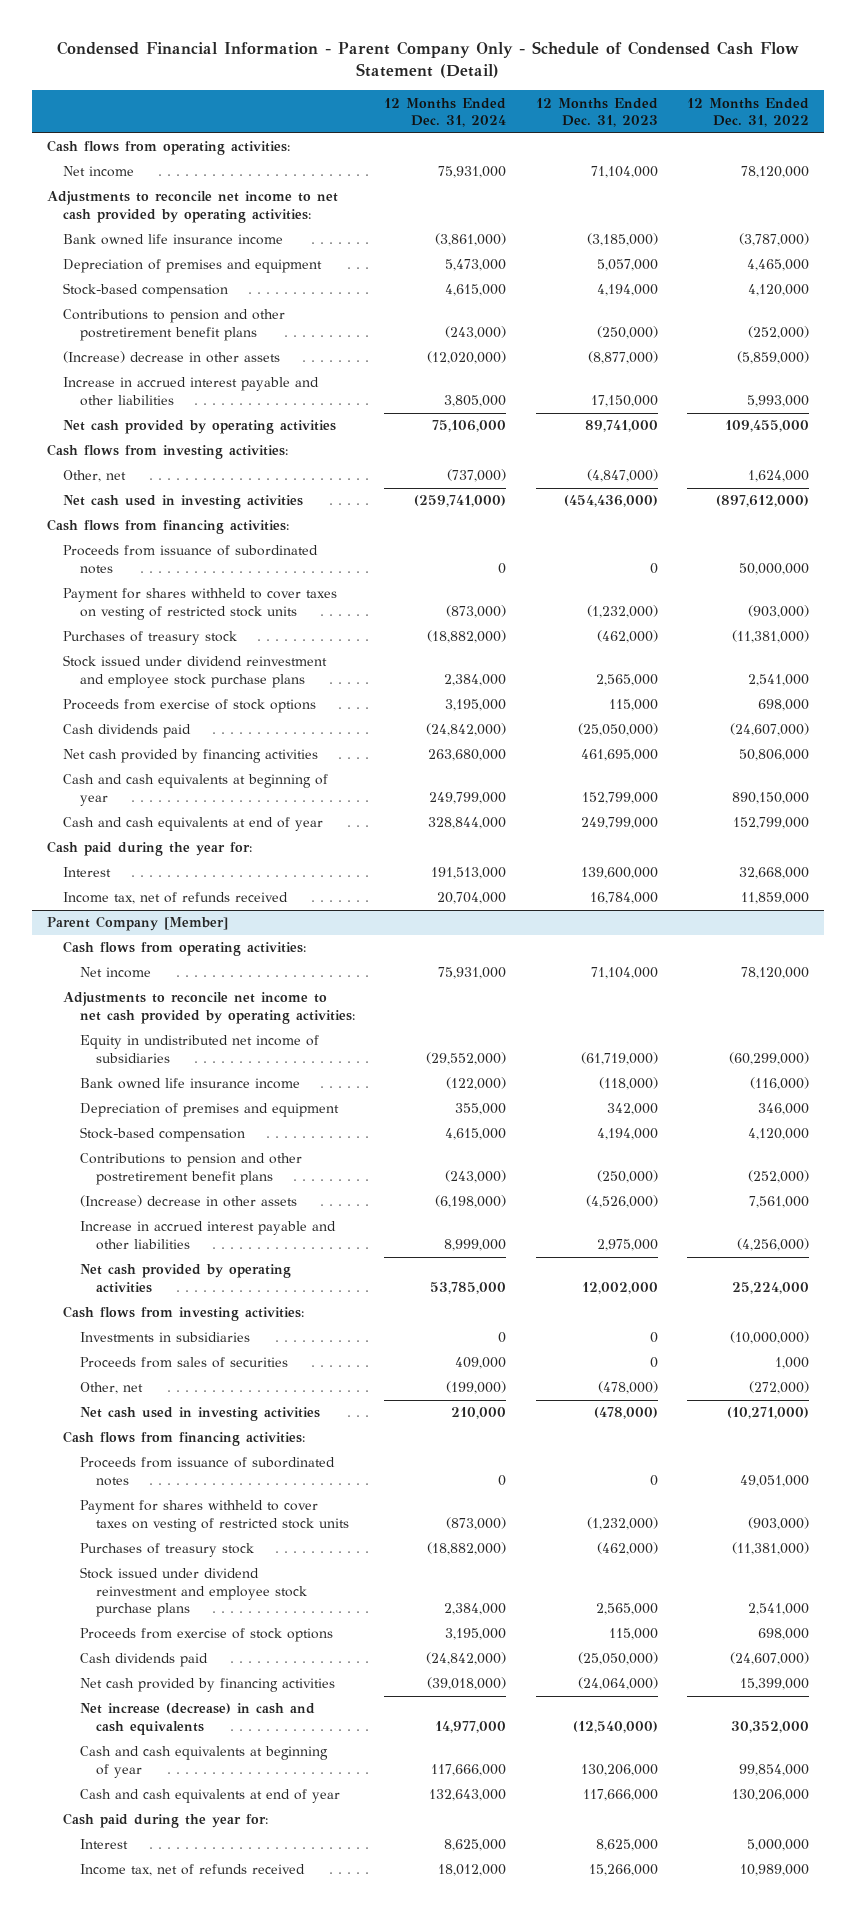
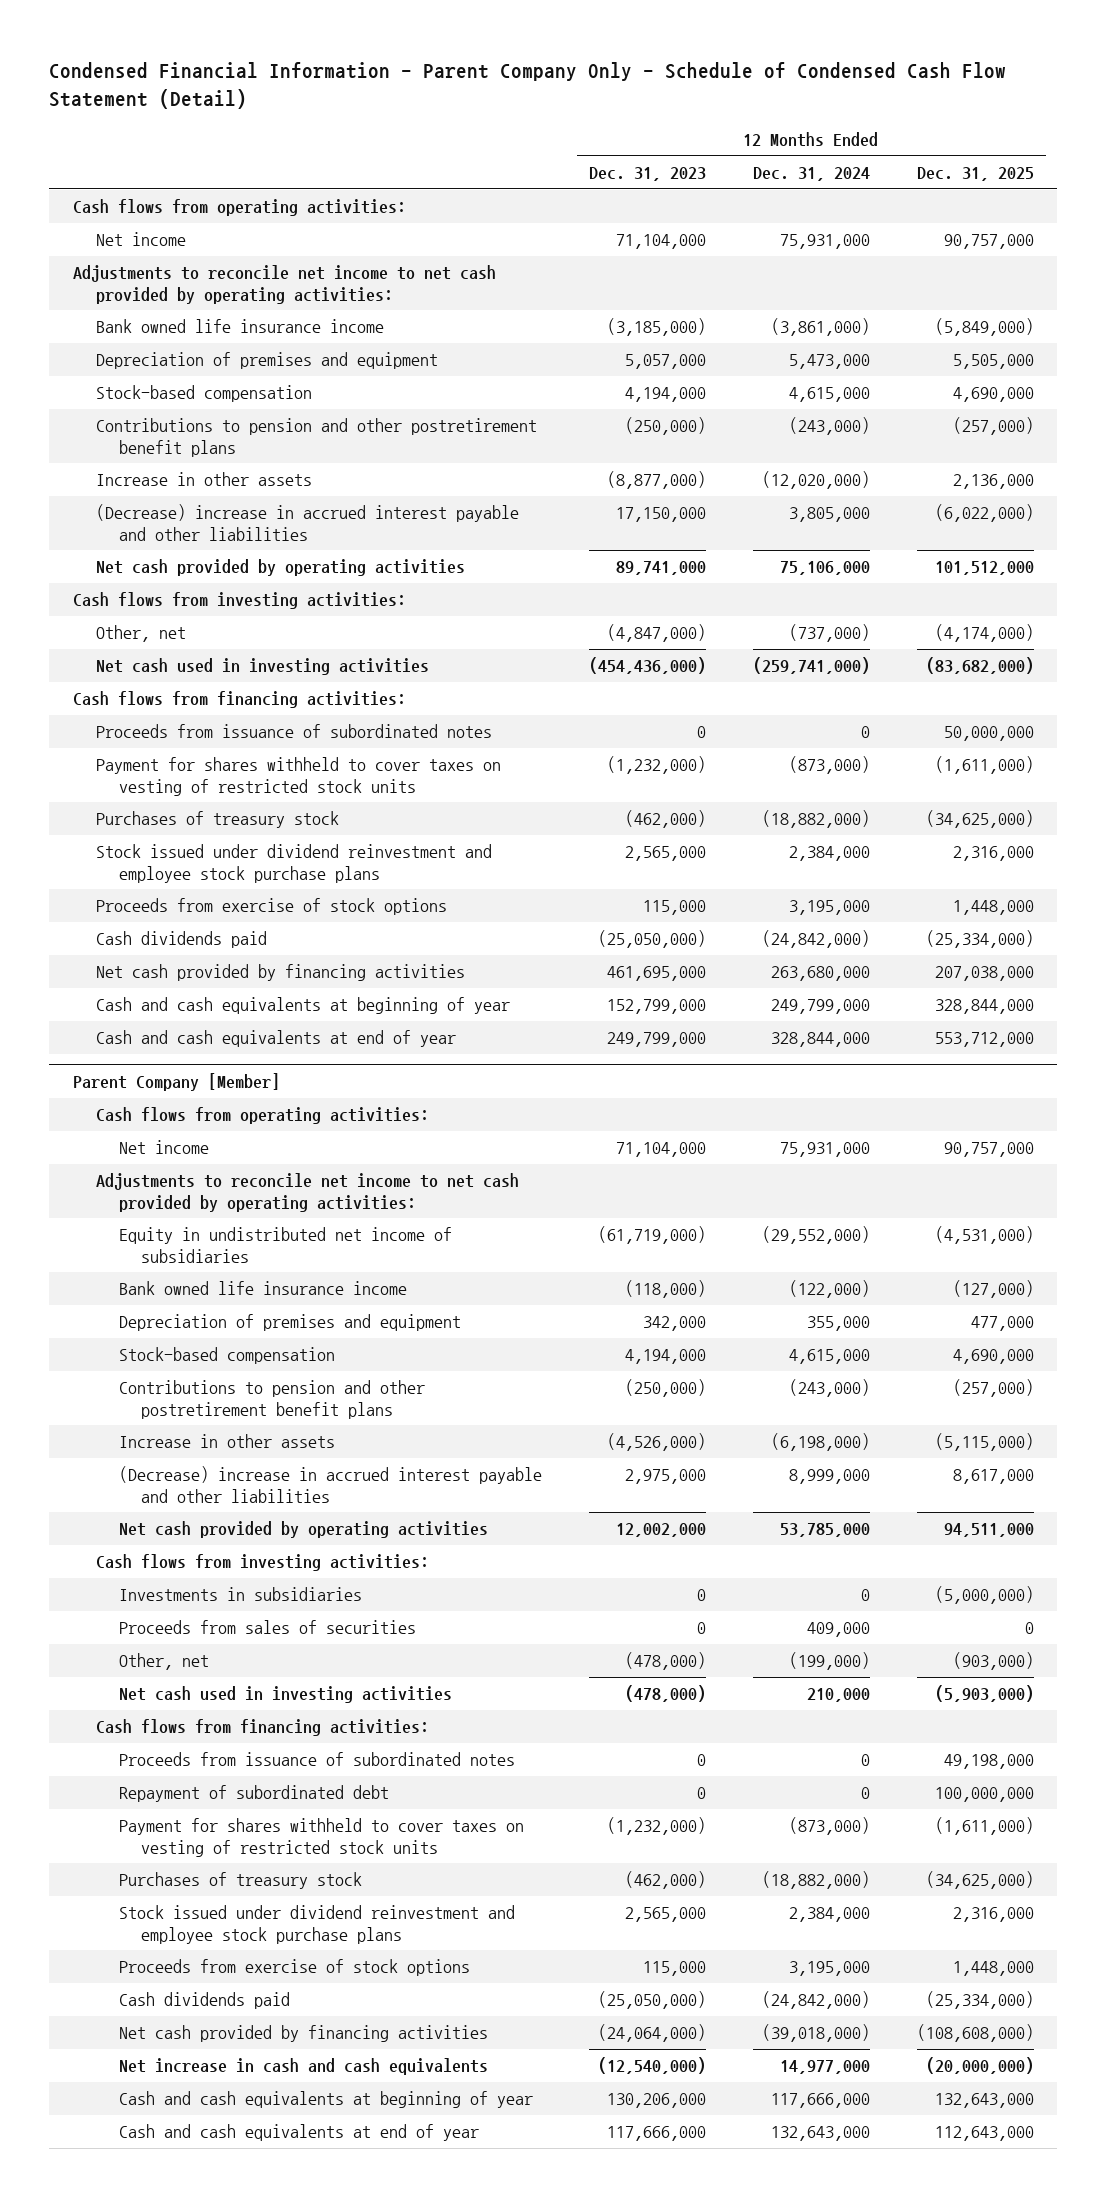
[687,97,810,128] 12 Months Ended Dec. 31, 2022 -> none
none -> [916,167,1034,182] Dec. 31, 2025
[63,351,281,364] (Increase) decrease in other assets -> [95,472,312,487] Increase in other assets
[63,377,320,406] Increase in accrued interest payable and other liabilities -> [95,504,519,541] (Decrease) increase in accrued interest payable and other liabilities
[47,841,253,857] Cash paid during the year for: -> none
[63,867,112,878] Interest -> none
[63,892,289,905] Income tax, net of refunds received -> none
[79,1195,297,1208] (Increase) decrease in other assets -> [118,1434,335,1449] Increase in other assets
[79,1221,336,1250] Increase in accrued interest payable and other liabilities -> [118,1466,542,1503] (Decrease) increase in accrued interest payable and other liabilities
none -> [118,1785,389,1803] Repayment of subordinated debt
[79,1703,315,1735] Net increase (decrease) in cash and cash equivalents -> [118,2058,488,2076] Net increase in cash and cash equivalents
[63,1813,269,1829] Cash paid during the year for: -> none
[79,1839,128,1850] Interest -> none
[79,1864,305,1877] Income tax, net of refunds received -> none

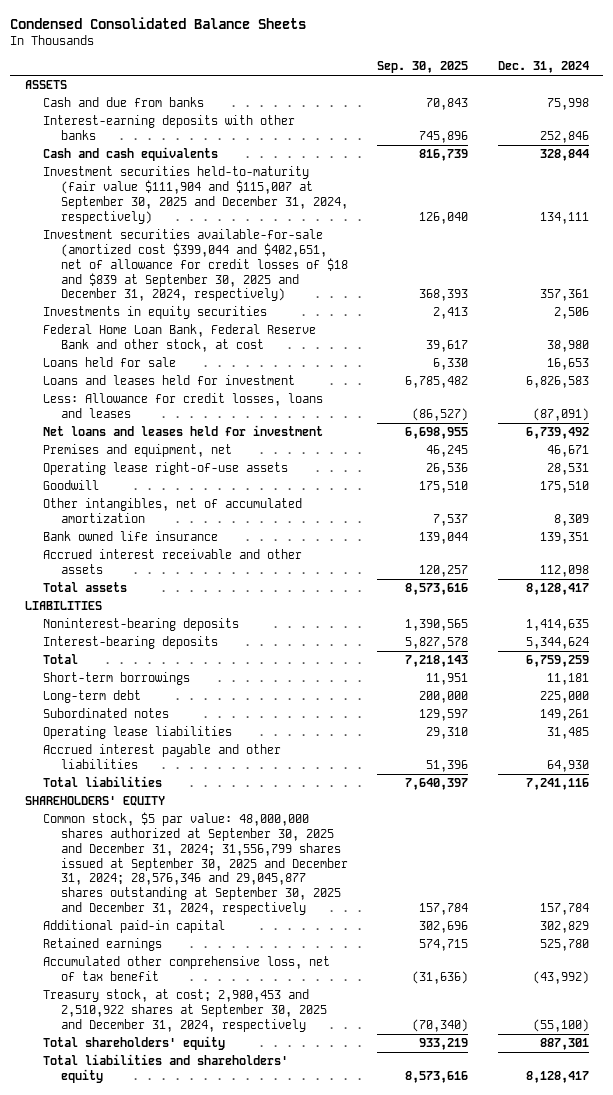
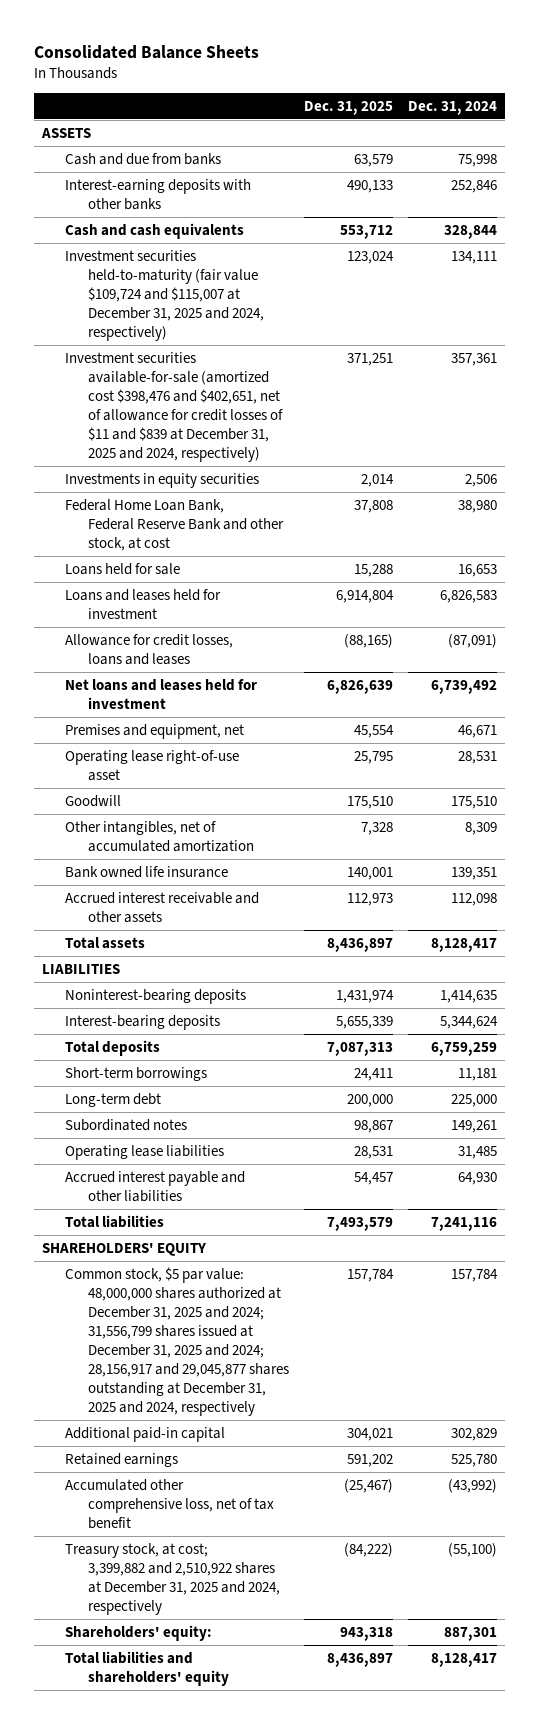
[10,16,307,29] Condensed Consolidated Balance Sheets -> [34,44,260,59] Consolidated Balance Sheets
[377,61,469,74] Sep. 30, 2025 -> none
none -> [304,100,394,115] Dec. 31, 2025
[42,166,349,224] Investment securities held-to-maturity (fair value $111,904 and $115,007 at September 30, 2025 and December 31, 2024, respectively) -> [64,249,264,341] Investment securities held-to-maturity (fair value $109,724 and $115,007 at December 31, 2025 and 2024, respectively)
[42,229,349,302] Investment securities available-for-sale (amortized cost $399,044 and $402,651, net of allowance for credit losses of $18 and $839 at September 30, 2025 and December 31, 2024, respectively) -> [64,351,283,462] Investment securities available-for-sale (amortized cost $398,476 and $402,651, net of allowance for credit losses of $11 and $839 at December 31, 2025 and 2024, respectively)
[42,393,323,419] Less: Allowance for credit losses, loans and leases -> [64,633,233,665] Allowance for credit losses, loans and leases
[42,462,288,476] Operating lease right-of-use assets -> [64,749,239,781] Operating lease right-of-use asset
[42,654,78,665] Total -> [64,1039,160,1056] Total deposits
[42,812,349,915] Common stock, $5 par value: 48,000,000 shares authorized at September 30, 2025 and December 31, 2024; 31,556,799 shares issued at September 30, 2025 and December 31, 2024; 28,576,346 and 29,045,877 shares outstanding at September 30, 2025 and December 31, 2024, respectively -> [64,1266,289,1416] Common stock, $5 par value: 48,000,000 shares authorized at December 31, 2025 and 2024; 31,556,799 shares issued at December 31, 2025 and 2024; 28,156,917 and 29,045,877 shares outstanding at December 31, 2025 and 2024, respectively
[42,989,328,1032] Treasury stock, at cost; 2,980,453 and 2,510,922 shares at September 30, 2025 and December 31, 2024, respectively -> [64,1542,280,1615] Treasury stock, at cost; 3,399,882 and 2,510,922 shares at December 31, 2025 and 2024, respectively
[42,1036,225,1051] Total shareholders' equity -> [64,1624,212,1641] Shareholders' equity:

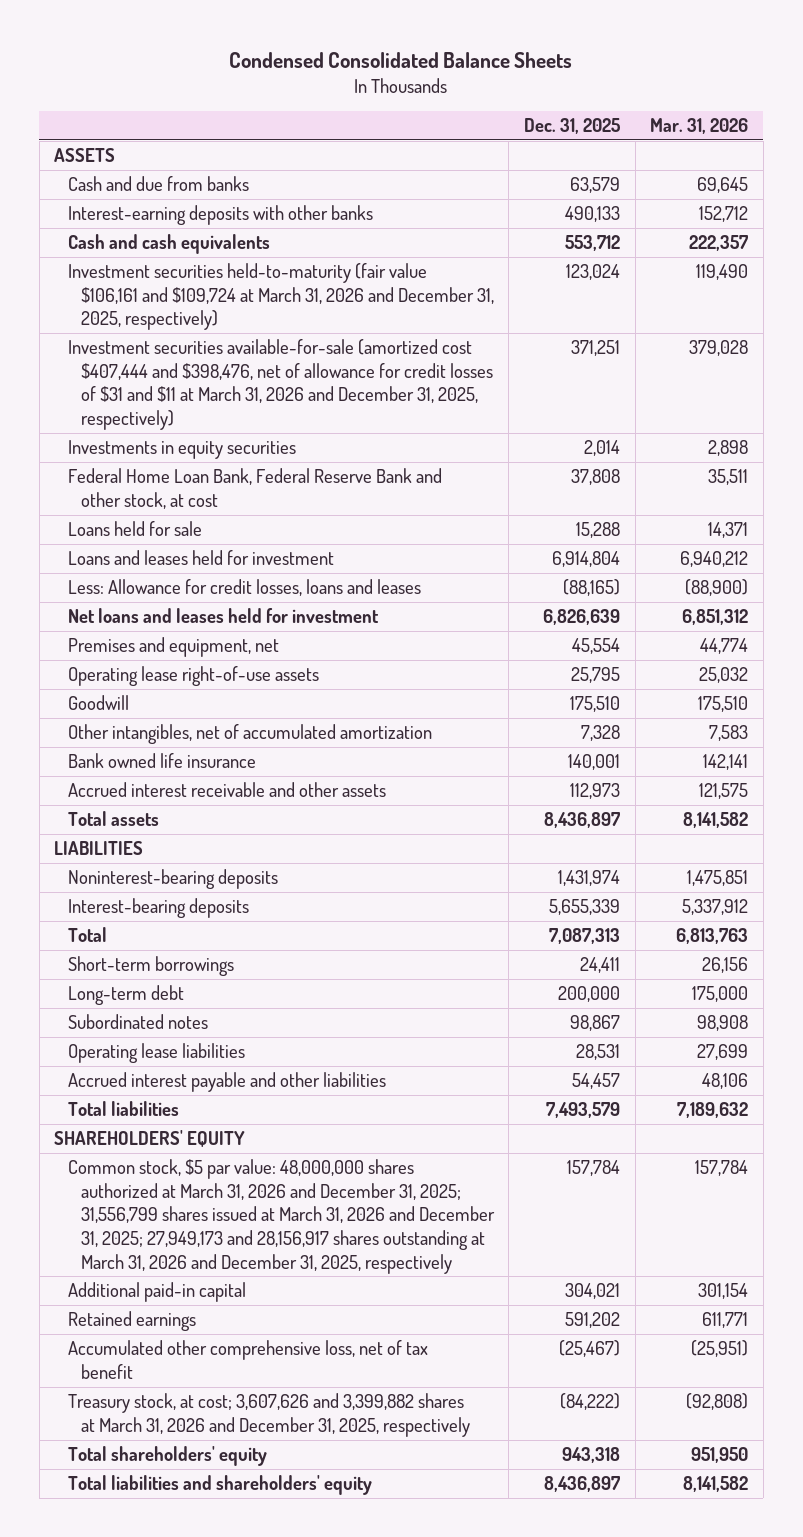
[34,44,260,59] Consolidated Balance Sheets -> [229,51,573,68] Condensed Consolidated Balance Sheets
[408,100,498,115] Dec. 31, 2024 -> none
none -> [650,118,749,135] Mar. 31, 2026
[64,249,264,341] Investment securities held-to-maturity (fair value $109,724 and $115,007 at December 31, 2025 and 2024, respectively) -> [67,263,494,331] Investment securities held-to-maturity (fair value $106,161 and $109,724 at March 31, 2026 and December 31, 2025, respectively)
[64,351,283,462] Investment securities available-for-sale (amortized cost $398,476 and $402,651, net of allowance for credit losses of $11 and $839 at December 31, 2025 and 2024, respectively) -> [67,339,493,430] Investment securities available-for-sale (amortized cost $407,444 and $398,476, net of allowance for credit losses of $31 and $11 at March 31, 2026 and December 31, 2025, respectively)
[64,633,233,665] Allowance for credit losses, loans and leases -> [67,579,421,597] Less: Allowance for credit losses, loans and leases
[64,749,239,781] Operating lease right-of-use asset -> [67,666,319,687] Operating lease right-of-use assets
[64,1039,160,1056] Total deposits -> [67,927,107,943] Total
[64,1266,289,1416] Common stock, $5 par value: 48,000,000 shares authorized at December 31, 2025 and 2024; 31,556,799 shares issued at December 31, 2025 and 2024; 28,156,917 and 29,045,877 shares outstanding at December 31, 2025 and 2024, respectively -> [67,1159,495,1274] Common stock, $5 par value: 48,000,000 shares authorized at March 31, 2026 and December 31, 2025; 31,556,799 shares issued at March 31, 2026 and December 31, 2025; 27,949,173 and 28,156,917 shares outstanding at March 31, 2026 and December 31, 2025, respectively
[64,1542,280,1615] Treasury stock, at cost; 3,399,882 and 2,510,922 shares at December 31, 2025 and 2024, respectively -> [67,1393,470,1437] Treasury stock, at cost; 3,607,626 and 3,399,882 shares at March 31, 2026 and December 31, 2025, respectively
[64,1624,212,1641] Shareholders' equity: -> [67,1446,267,1467] Total shareholders' equity

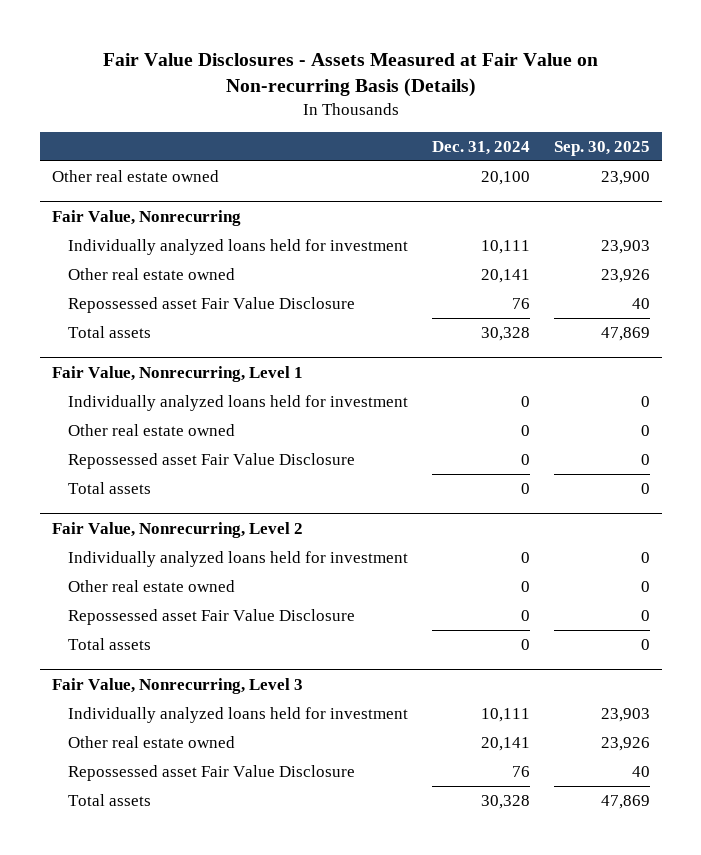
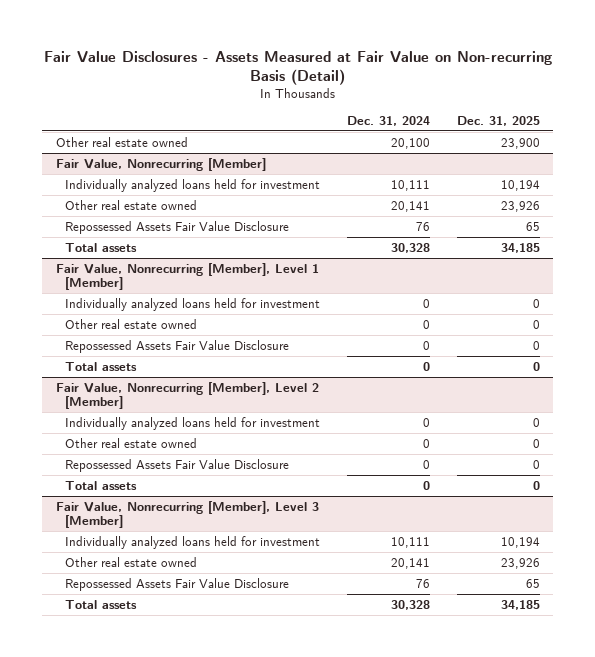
[102,52,598,97] Fair Value Disclosures - Assets Measured at Fair Value on Non-recurring Basis (Details) -> [43,50,552,86] Fair Value Disclosures - Assets Measured at Fair Value on Non-recurring Basis (Detail)
[553,140,650,156] Sep. 30, 2025 -> none
none -> [456,116,540,127] Dec. 31, 2025
[51,209,241,226] Fair Value, Nonrecurring -> [55,157,266,171] Fair Value, Nonrecurring [Member]
[67,297,355,314] Repossessed asset Fair Value Disclosure -> [64,220,289,234] Repossessed Assets Fair Value Disclosure
[51,365,303,382] Fair Value, Nonrecurring, Level 1 -> [55,262,319,291] Fair Value, Nonrecurring [Member], Level 1 [Member]
[67,453,355,470] Repossessed asset Fair Value Disclosure -> [64,339,289,353] Repossessed Assets Fair Value Disclosure
[51,521,303,538] Fair Value, Nonrecurring, Level 2 -> [55,381,319,410] Fair Value, Nonrecurring [Member], Level 2 [Member]
[67,609,355,626] Repossessed asset Fair Value Disclosure -> [64,458,289,472] Repossessed Assets Fair Value Disclosure
[51,677,303,694] Fair Value, Nonrecurring, Level 3 -> [55,500,319,529] Fair Value, Nonrecurring [Member], Level 3 [Member]
[67,765,355,782] Repossessed asset Fair Value Disclosure -> [64,577,289,591] Repossessed Assets Fair Value Disclosure

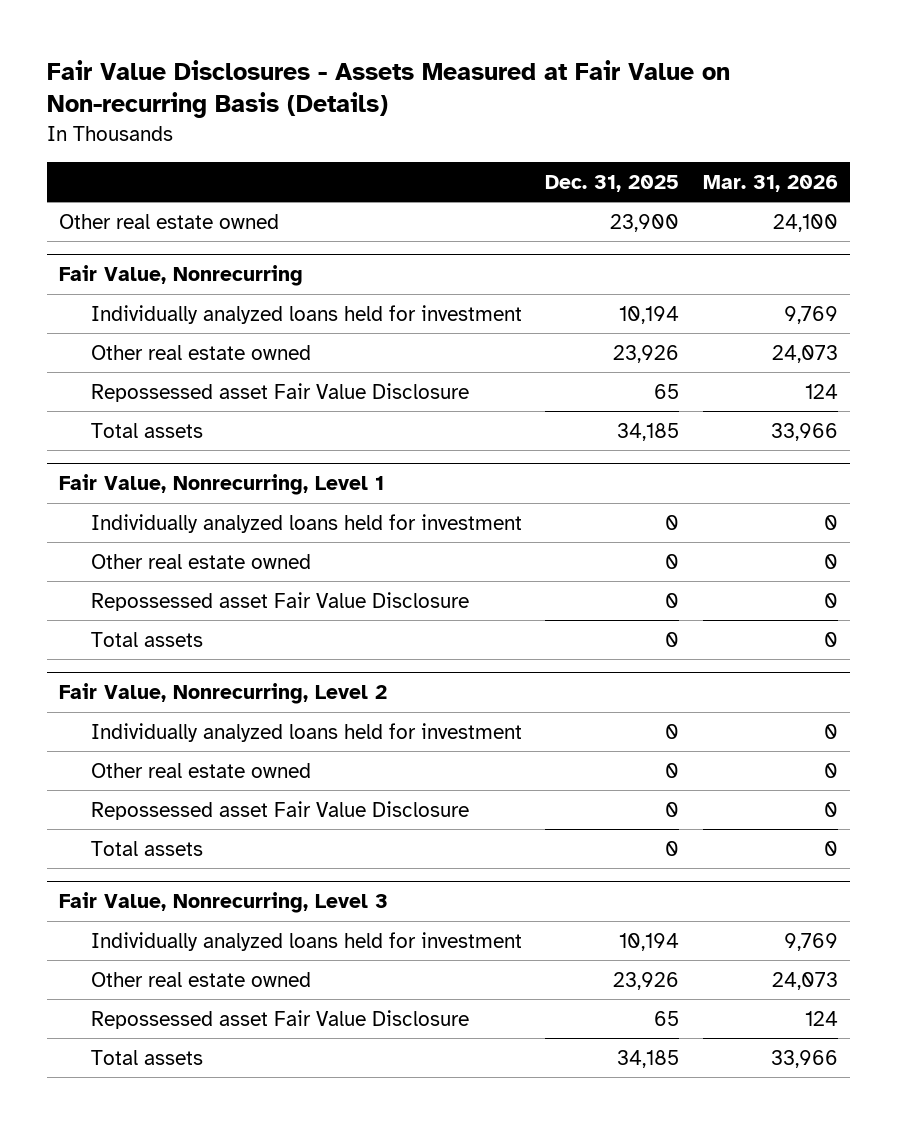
[43,50,552,86] Fair Value Disclosures - Assets Measured at Fair Value on Non-recurring Basis (Detail) -> [46,59,730,119] Fair Value Disclosures - Assets Measured at Fair Value on Non-recurring Basis (Details)
[346,116,430,127] Dec. 31, 2024 -> none
none -> [703,174,839,192] Mar. 31, 2026
[55,157,266,171] Fair Value, Nonrecurring [Member] -> [58,265,303,287] Fair Value, Nonrecurring
[64,220,289,234] Repossessed Assets Fair Value Disclosure -> [90,382,469,402] Repossessed asset Fair Value Disclosure
[55,262,319,291] Fair Value, Nonrecurring [Member], Level 1 [Member] -> [58,474,384,496] Fair Value, Nonrecurring, Level 1
[64,339,289,353] Repossessed Assets Fair Value Disclosure -> [90,591,469,611] Repossessed asset Fair Value Disclosure
[55,381,319,410] Fair Value, Nonrecurring [Member], Level 2 [Member] -> [58,683,387,705] Fair Value, Nonrecurring, Level 2
[64,458,289,472] Repossessed Assets Fair Value Disclosure -> [90,800,469,820] Repossessed asset Fair Value Disclosure
[55,500,319,529] Fair Value, Nonrecurring [Member], Level 3 [Member] -> [58,892,388,914] Fair Value, Nonrecurring, Level 3
[64,577,289,591] Repossessed Assets Fair Value Disclosure -> [90,1009,469,1029] Repossessed asset Fair Value Disclosure

